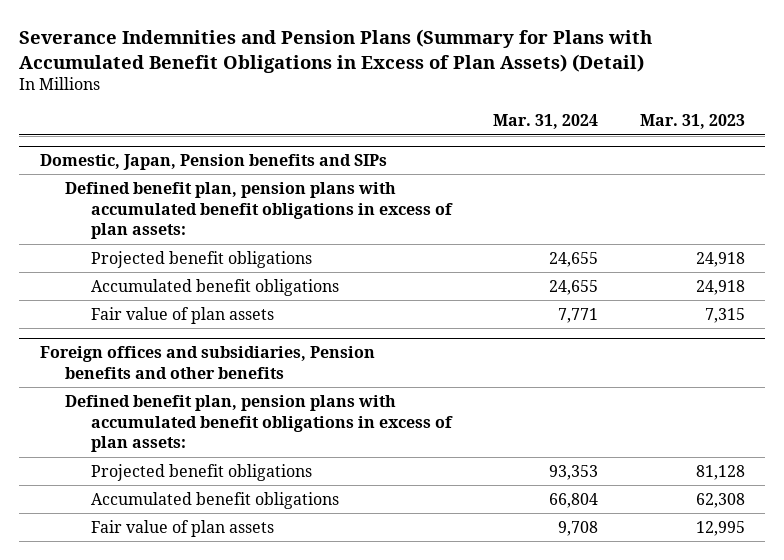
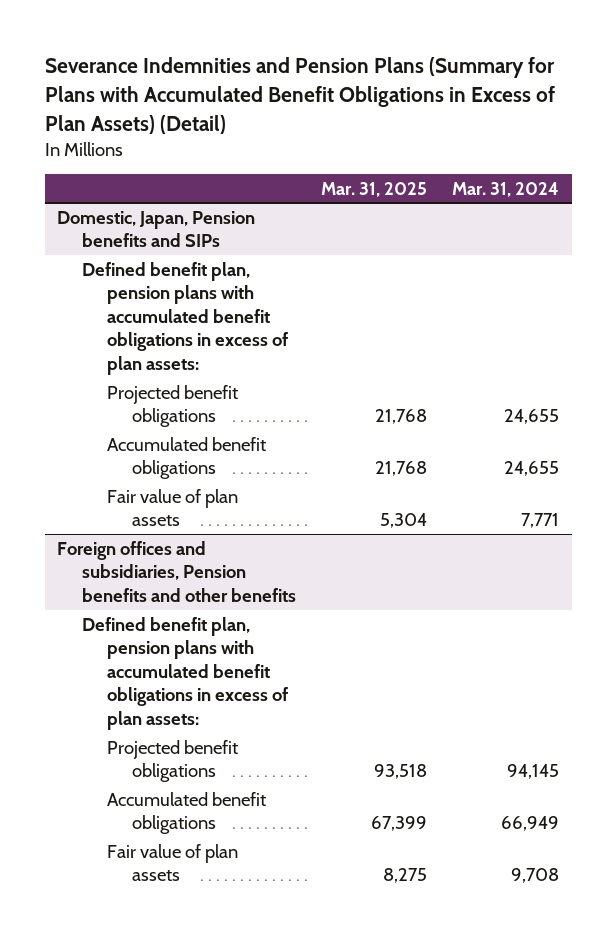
[639,114,745,130] Mar. 31, 2023 -> none
none -> [321,181,428,197] Mar. 31, 2025
[549,464,599,480] 93,353 -> [507,764,560,780] 94,145
[549,492,599,508] 66,804 -> [501,816,560,832] 66,949

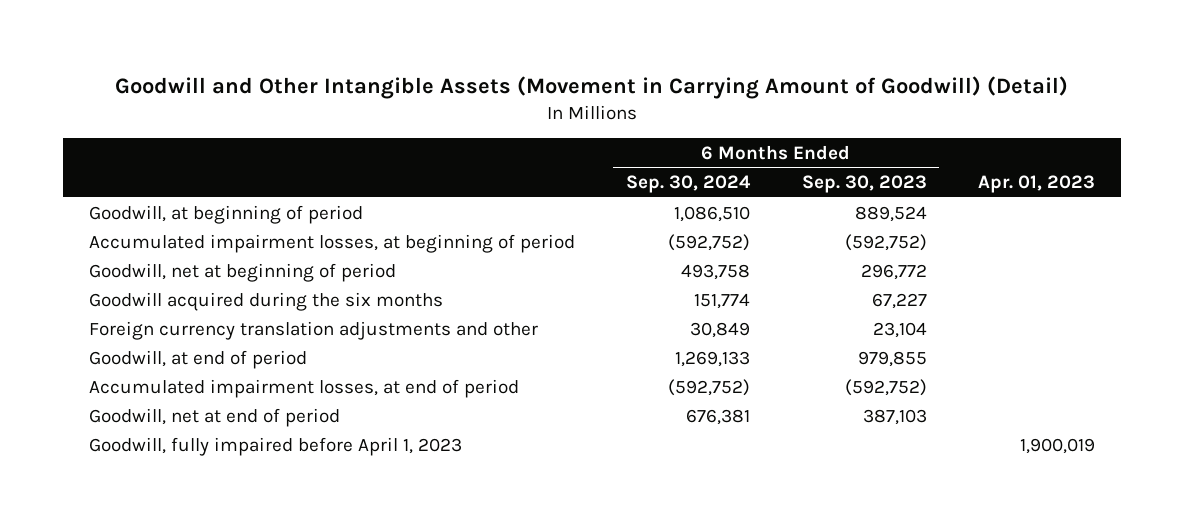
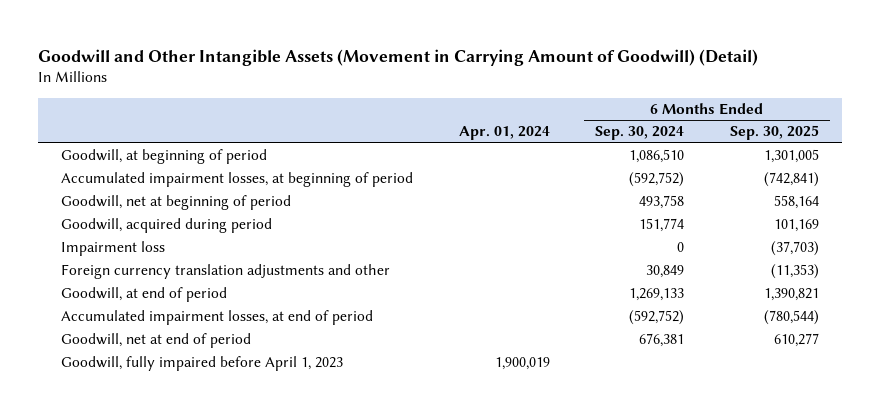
[801,175,927,194] Sep. 30, 2023 -> none
[977,175,1095,194] Apr. 01, 2023 -> none
none -> [458,126,550,141] Apr. 01, 2024
none -> [729,125,819,141] Sep. 30, 2025
[88,291,443,311] Goodwill acquired during the six months -> [60,218,272,234] Goodwill, acquired during period
none -> [60,241,165,257] Impairment loss

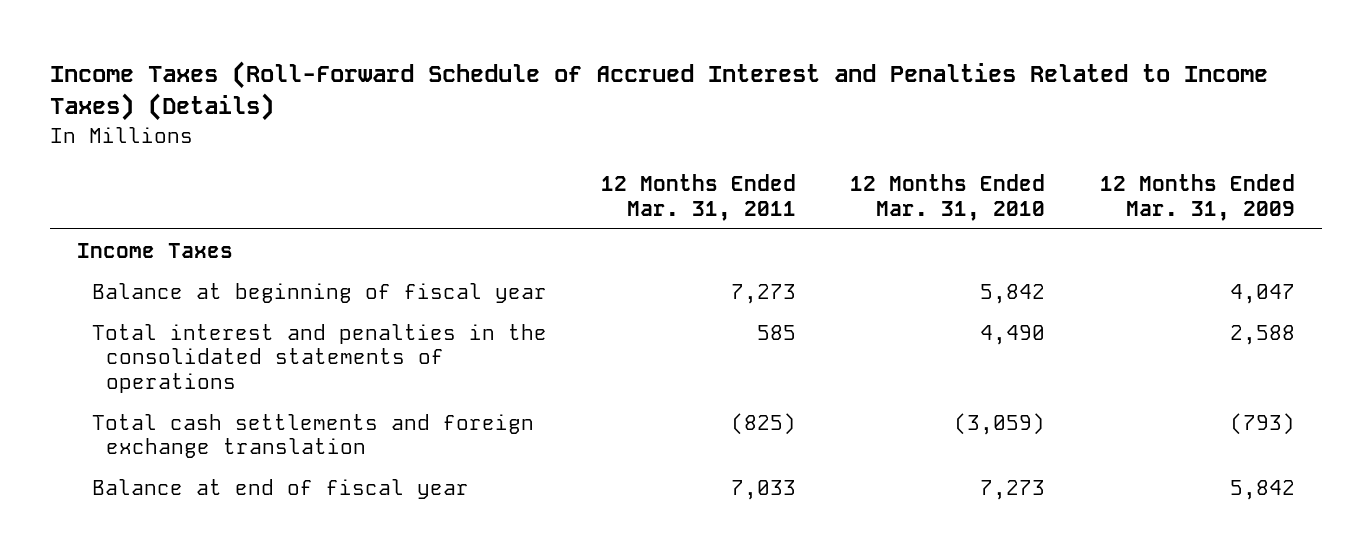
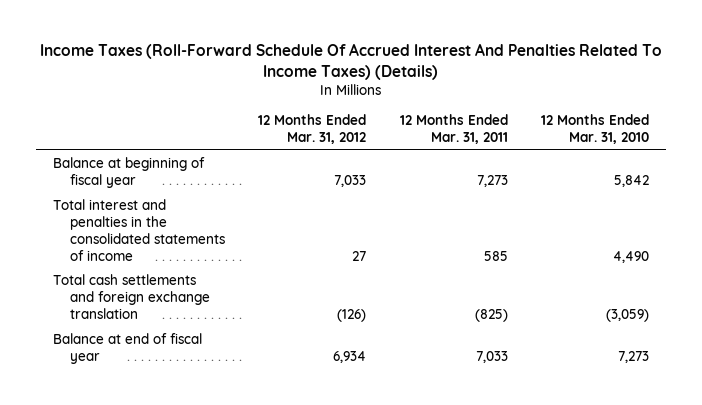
[49,61,1268,122] Income Taxes (Roll-Forward Schedule of Accrued Interest and Penalties Related to Income Taxes) (Details) -> [39,43,662,80] Income Taxes (Roll-Forward Schedule Of Accrued Interest And Penalties Related To Income Taxes) (Details)
[1099,174,1295,221] 12 Months Ended Mar. 31, 2009 -> none
none -> [258,114,367,145] 12 Months Ended Mar. 31, 2012
[76,242,233,258] Income Taxes -> none
[91,323,547,393] Total interest and penalties in the consolidated statements of operations -> [52,199,225,261] Total interest and penalties in the consolidated statements of income

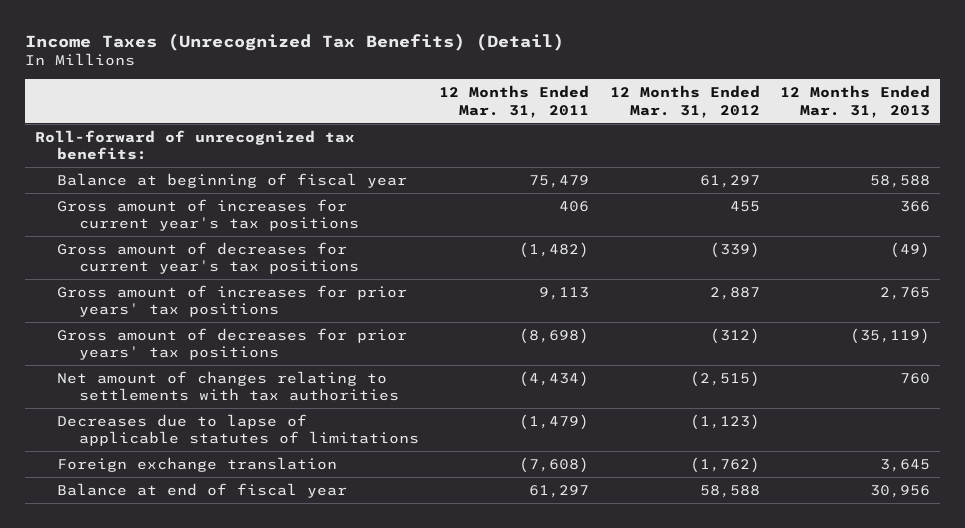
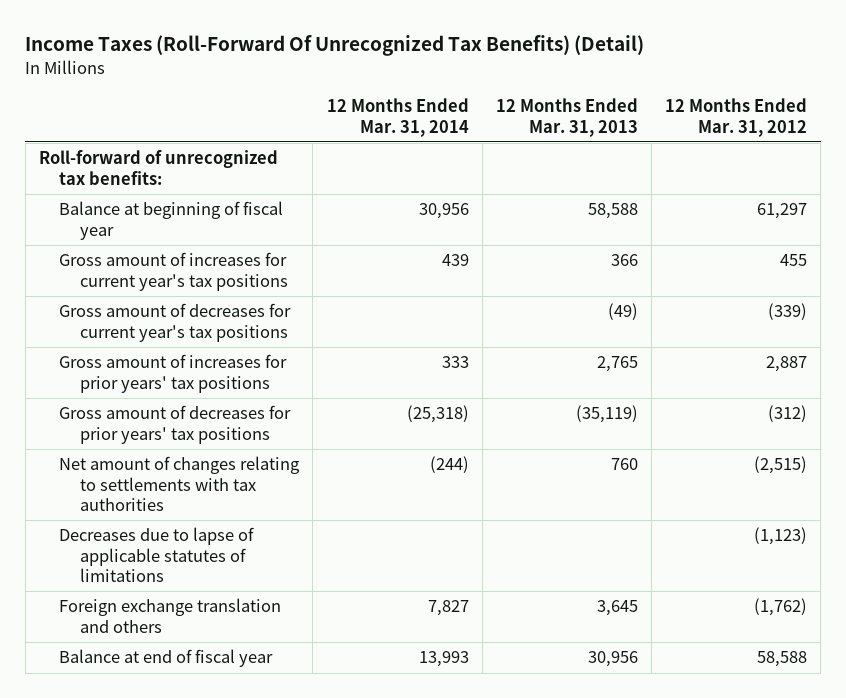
[25,32,565,51] Income Taxes (Unrecognized Tax Benefits) (Detail) -> [25,35,645,57] Income Taxes (Roll-Forward Of Unrecognized Tax Benefits) (Detail)
[439,85,590,118] 12 Months Ended Mar. 31, 2011 -> none
none -> [326,98,469,137] 12 Months Ended Mar. 31, 2014
[57,456,338,472] Foreign exchange translation -> [59,598,282,633] Foreign exchange translation and others

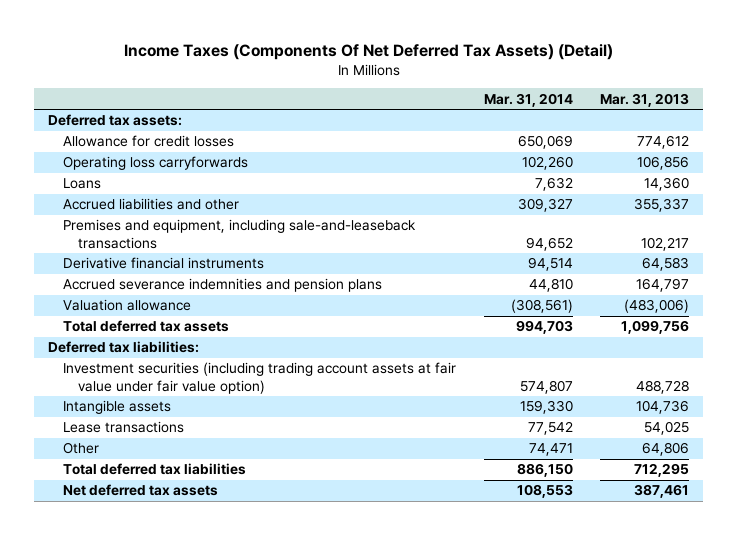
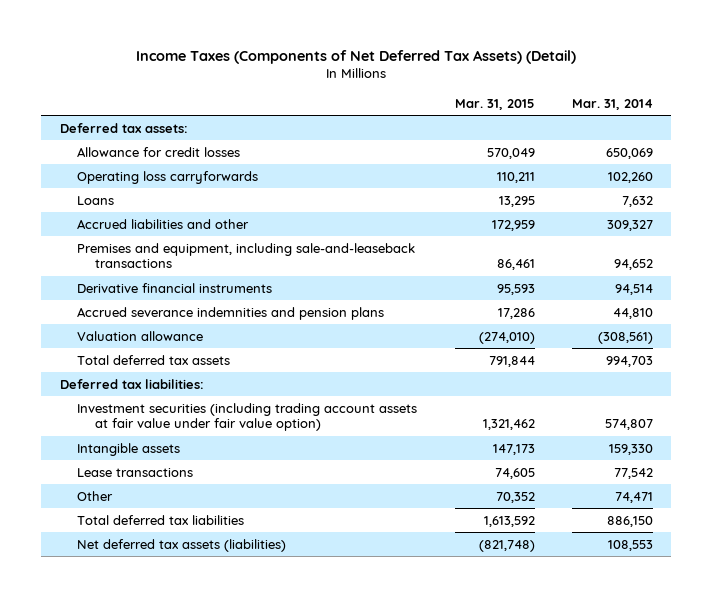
[123,43,613,60] Income Taxes (Components Of Net Deferred Tax Assets) (Detail) -> [136,50,577,65] Income Taxes (Components of Net Deferred Tax Assets) (Detail)
[600,92,690,107] Mar. 31, 2013 -> none
none -> [454,98,535,110] Mar. 31, 2015
[63,484,219,497] Net deferred tax assets -> [77,538,287,552] Net deferred tax assets (liabilities)

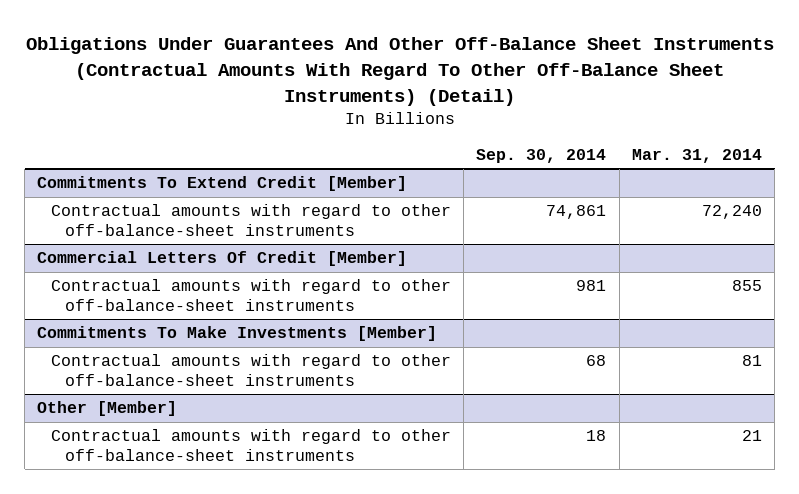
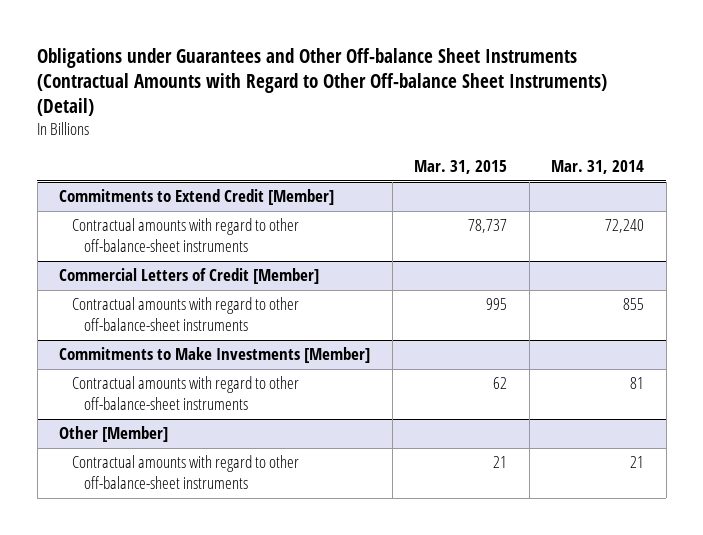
[25,37,774,106] Obligations Under Guarantees And Other Off-Balance Sheet Instruments (Contractual Amounts With Regard To Other Off-Balance Sheet Instruments) (Detail) -> [37,47,608,117] Obligations under Guarantees and Other Off-balance Sheet Instruments (Contractual Amounts with Regard to Other Off-balance Sheet Instruments) (Detail)
[476,149,607,164] Sep. 30, 2014 -> none
none -> [414,159,508,174] Mar. 31, 2015
[37,176,408,192] Commitments To Extend Credit [Member] -> [59,189,335,206] Commitments to Extend Credit [Member]
[37,251,408,267] Commercial Letters Of Credit [Member] -> [59,268,320,285] Commercial Letters of Credit [Member]
[37,326,438,342] Commitments To Make Investments [Member] -> [59,347,371,364] Commitments to Make Investments [Member]

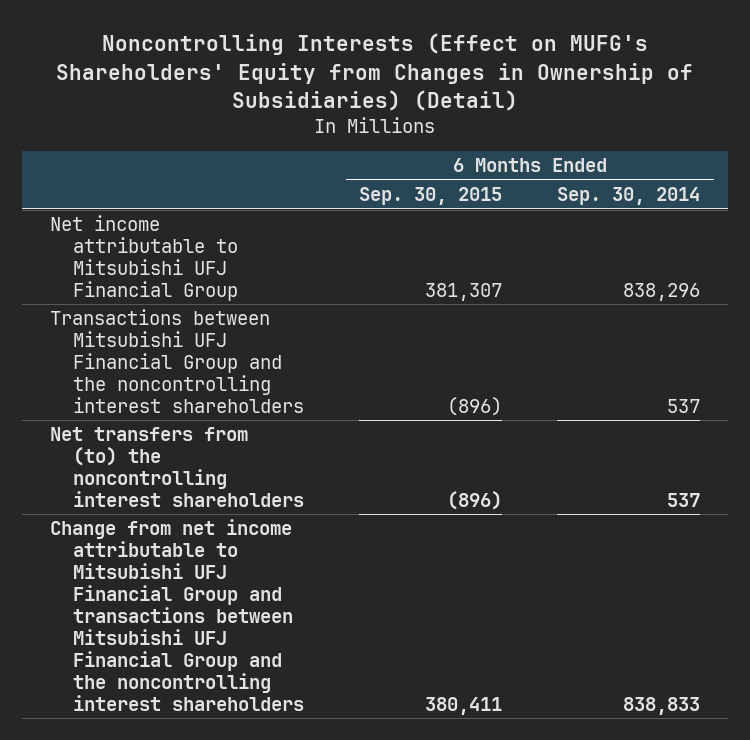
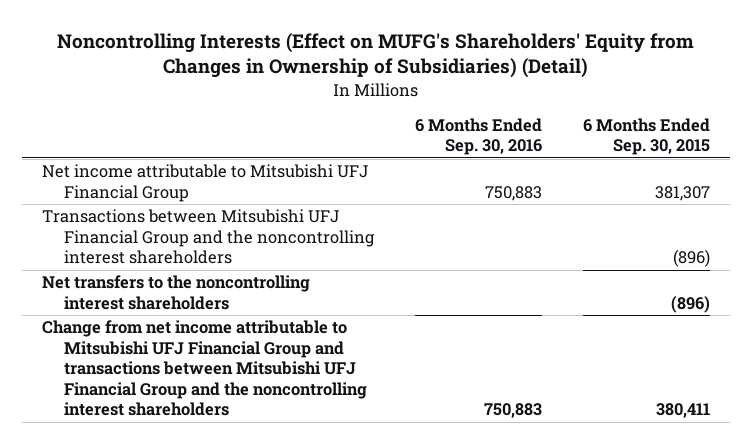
[557,186,701,205] Sep. 30, 2014 -> none
none -> [414,117,542,156] 6 Months Ended Sep. 30, 2016
[49,427,305,507] Net transfers from (to) the noncontrolling interest shareholders -> [42,275,311,310] Net transfers to the noncontrolling interest shareholders

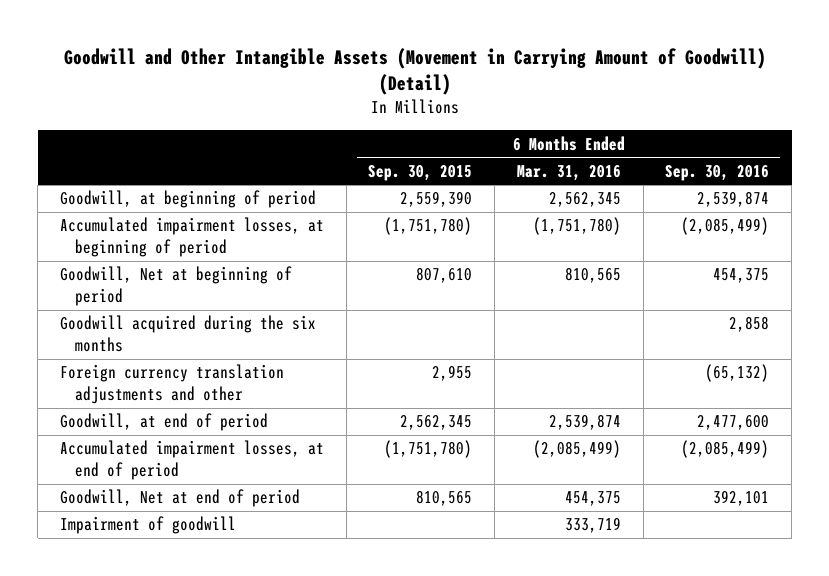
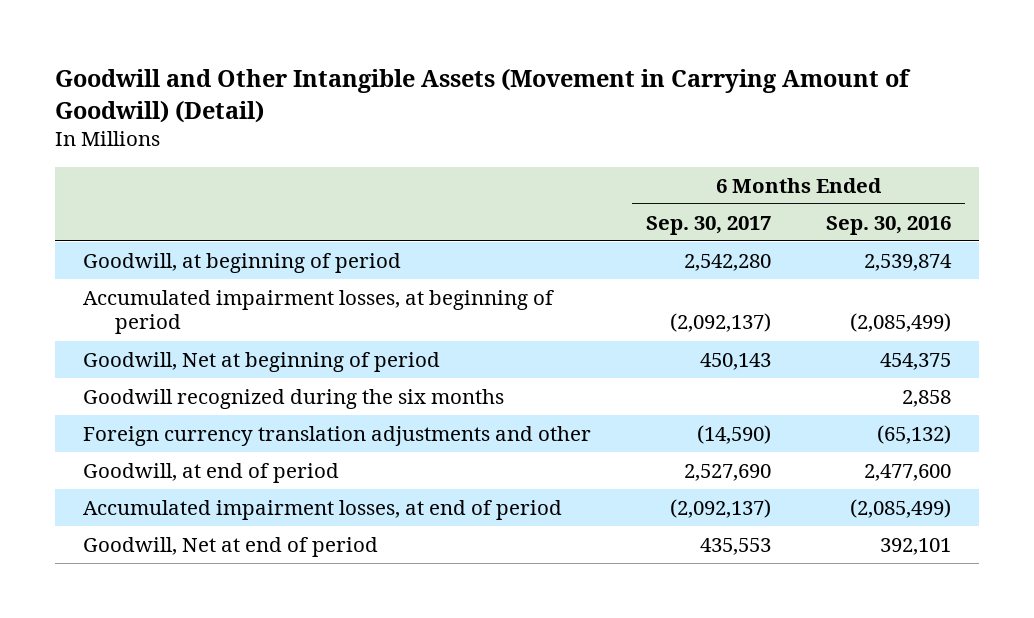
[368,164,473,181] Sep. 30, 2015 -> none
[516,164,621,181] Mar. 31, 2016 -> none
none -> [646,215,772,235] Sep. 30, 2017
[59,315,316,353] Goodwill acquired during the six months -> [82,388,504,409] Goodwill recognized during the six months
[59,516,236,535] Impairment of goodwill -> none

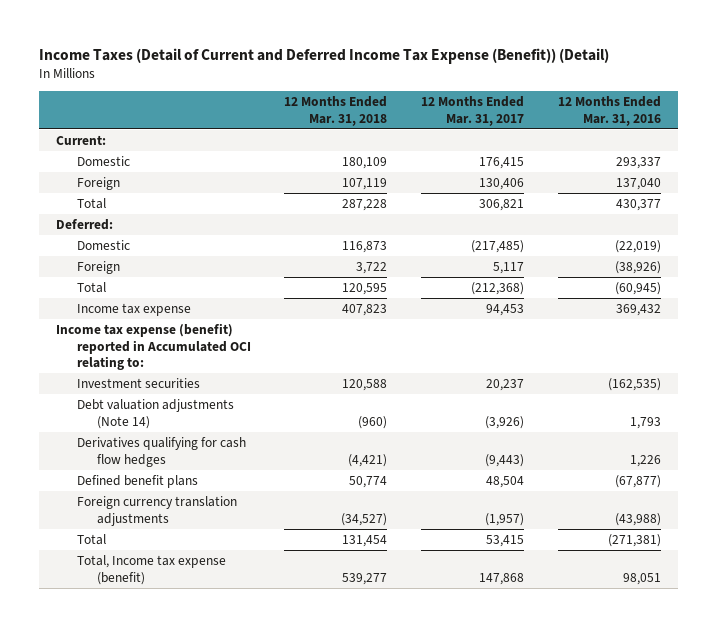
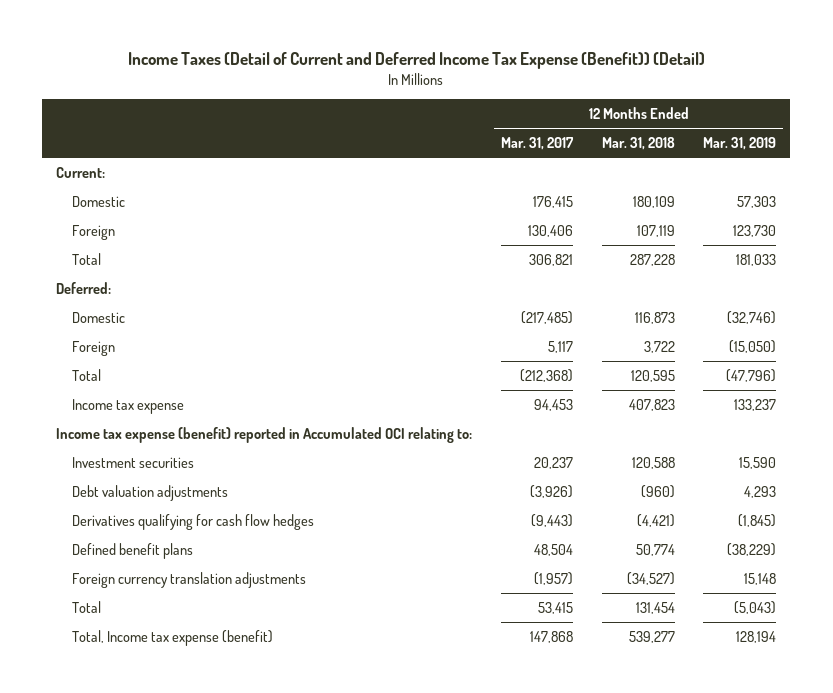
[557,96,661,126] 12 Months Ended Mar. 31, 2016 -> none
none -> [703,137,777,151] Mar. 31, 2019
[76,398,234,429] Debt valuation adjustments (Note 14) -> [71,484,228,501] Debt valuation adjustments

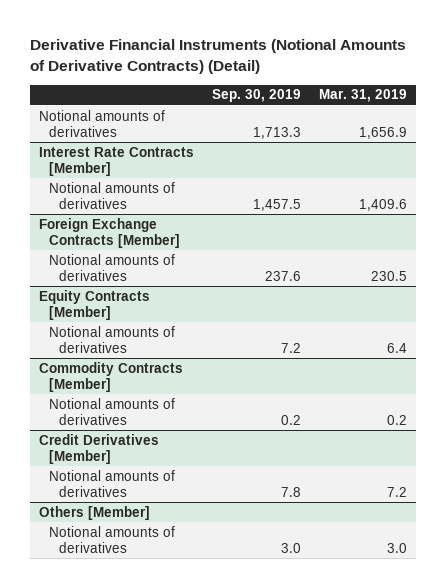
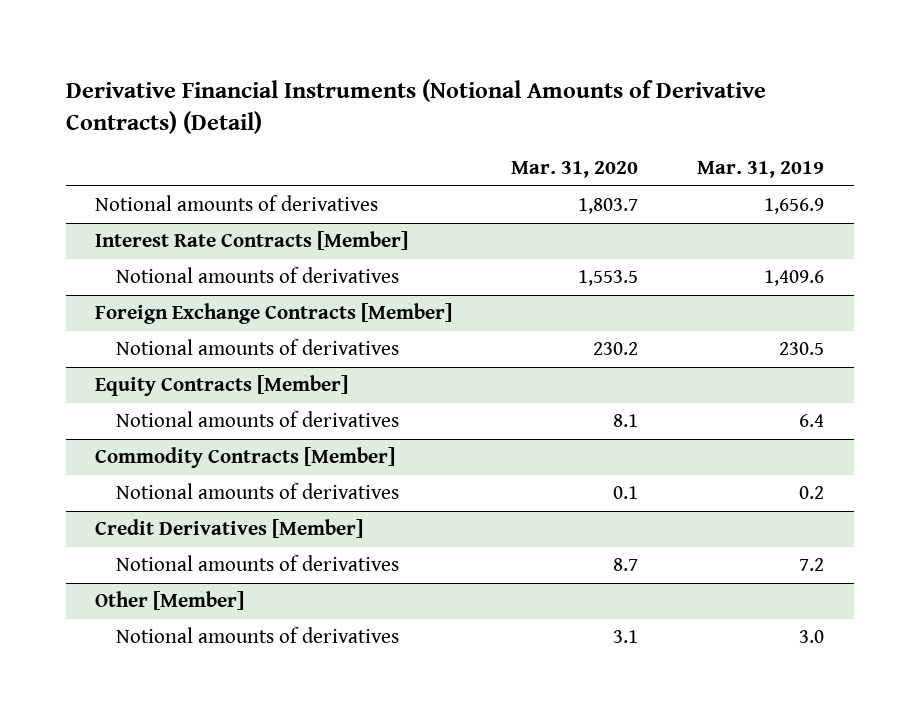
[211,89,301,103] Sep. 30, 2019 -> none
none -> [511,161,639,179] Mar. 31, 2020
[38,505,150,520] Others [Member] -> [95,591,245,611] Other [Member]

